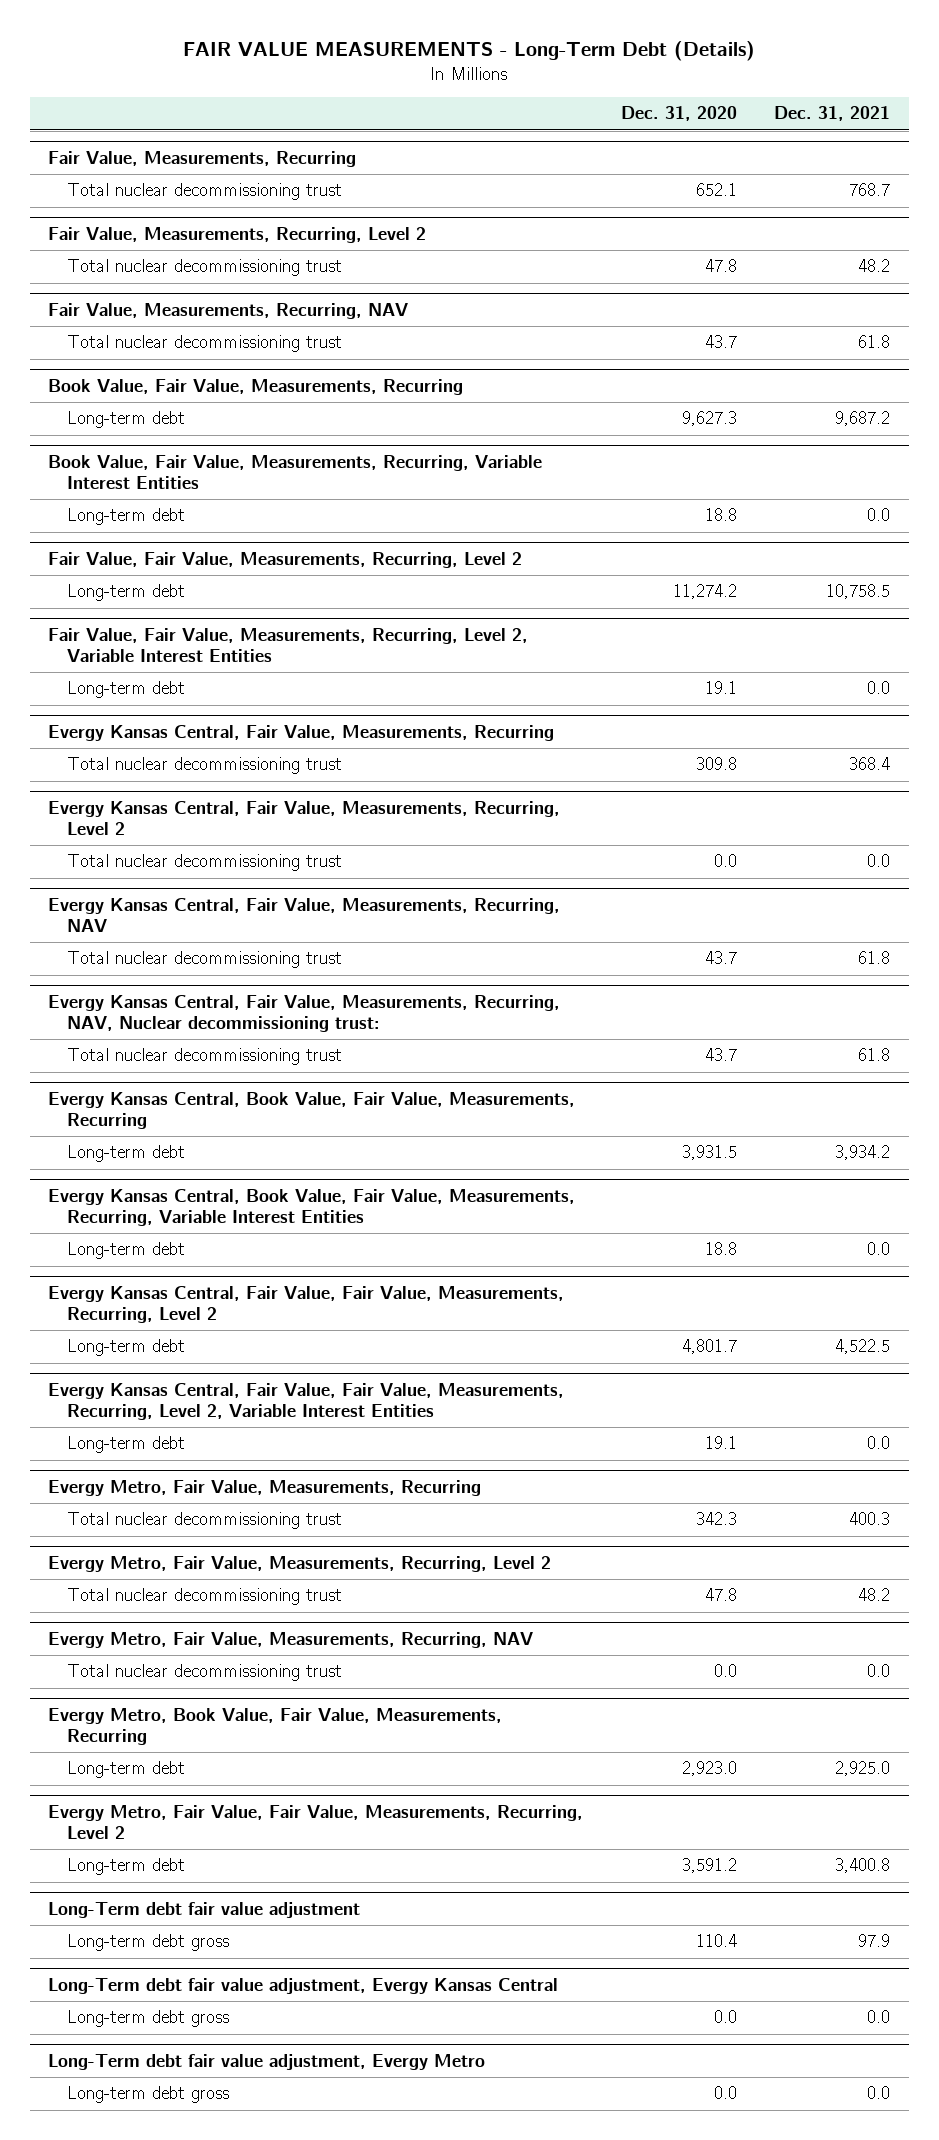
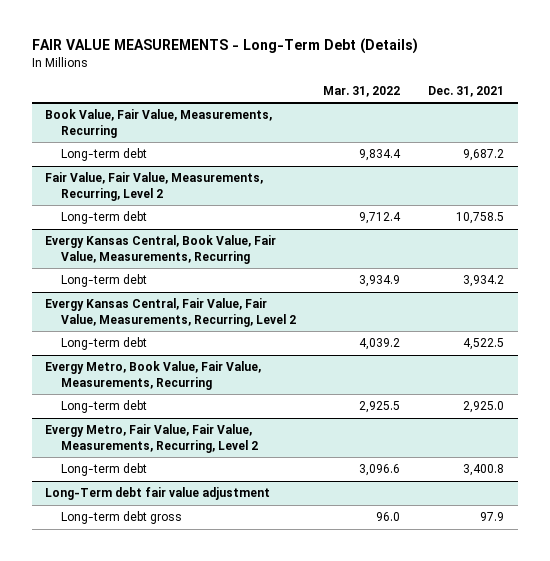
[620,106,737,122] Dec. 31, 2020 -> none
none -> [323,85,401,97] Mar. 31, 2022
[48,150,357,167] Fair Value, Measurements, Recurring -> none
[66,183,342,201] Total nuclear decommissioning trust -> none
[48,226,427,243] Fair Value, Measurements, Recurring, Level 2 -> none
[66,259,342,277] Total nuclear decommissioning trust -> none
[48,302,409,319] Fair Value, Measurements, Recurring, NAV -> none
[66,335,342,353] Total nuclear decommissioning trust -> none
[48,454,543,489] Book Value, Fair Value, Measurements, Recurring, Variable Interest Entities -> none
[66,508,185,526] Long-term debt -> none
[48,627,529,662] Fair Value, Fair Value, Measurements, Recurring, Level 2, Variable Interest Entities -> none
[66,681,185,699] Long-term debt -> none
[48,724,555,741] Evergy Kansas Central, Fair Value, Measurements, Recurring -> none
[66,757,342,775] Total nuclear decommissioning trust -> none
[48,800,561,835] Evergy Kansas Central, Fair Value, Measurements, Recurring, Level 2 -> none
[66,854,342,872] Total nuclear decommissioning trust -> none
[48,897,561,932] Evergy Kansas Central, Fair Value, Measurements, Recurring, NAV -> none
[66,951,342,969] Total nuclear decommissioning trust -> none
[48,994,561,1032] Evergy Kansas Central, Fair Value, Measurements, Recurring, NAV, Nuclear decommissioning trust: -> none
[66,1048,342,1066] Total nuclear decommissioning trust -> none
[48,1188,576,1226] Evergy Kansas Central, Book Value, Fair Value, Measurements, Recurring, Variable Interest Entities -> none
[66,1242,185,1260] Long-term debt -> none
[48,1382,565,1420] Evergy Kansas Central, Fair Value, Fair Value, Measurements, Recurring, Level 2, Variable Interest Entities -> none
[66,1436,185,1454] Long-term debt -> none
[48,1479,482,1496] Evergy Metro, Fair Value, Measurements, Recurring -> none
[66,1512,342,1530] Total nuclear decommissioning trust -> none
[48,1555,552,1572] Evergy Metro, Fair Value, Measurements, Recurring, Level 2 -> none
[66,1588,342,1606] Total nuclear decommissioning trust -> none
[48,1631,534,1648] Evergy Metro, Fair Value, Measurements, Recurring, NAV -> none
[66,1664,342,1682] Total nuclear decommissioning trust -> none
[48,1977,559,1994] Long-Term debt fair value adjustment, Evergy Kansas Central -> none
[66,2010,229,2028] Long-term debt gross -> none
[48,2053,486,2070] Long-Term debt fair value adjustment, Evergy Metro -> none
[66,2086,229,2104] Long-term debt gross -> none

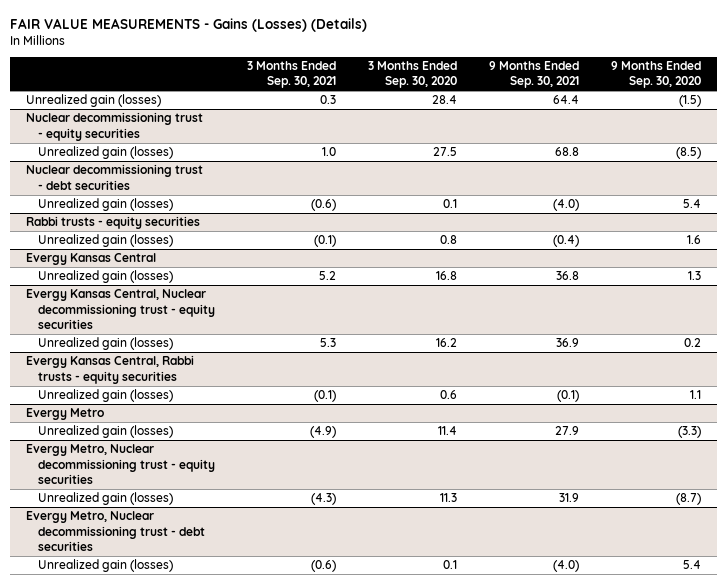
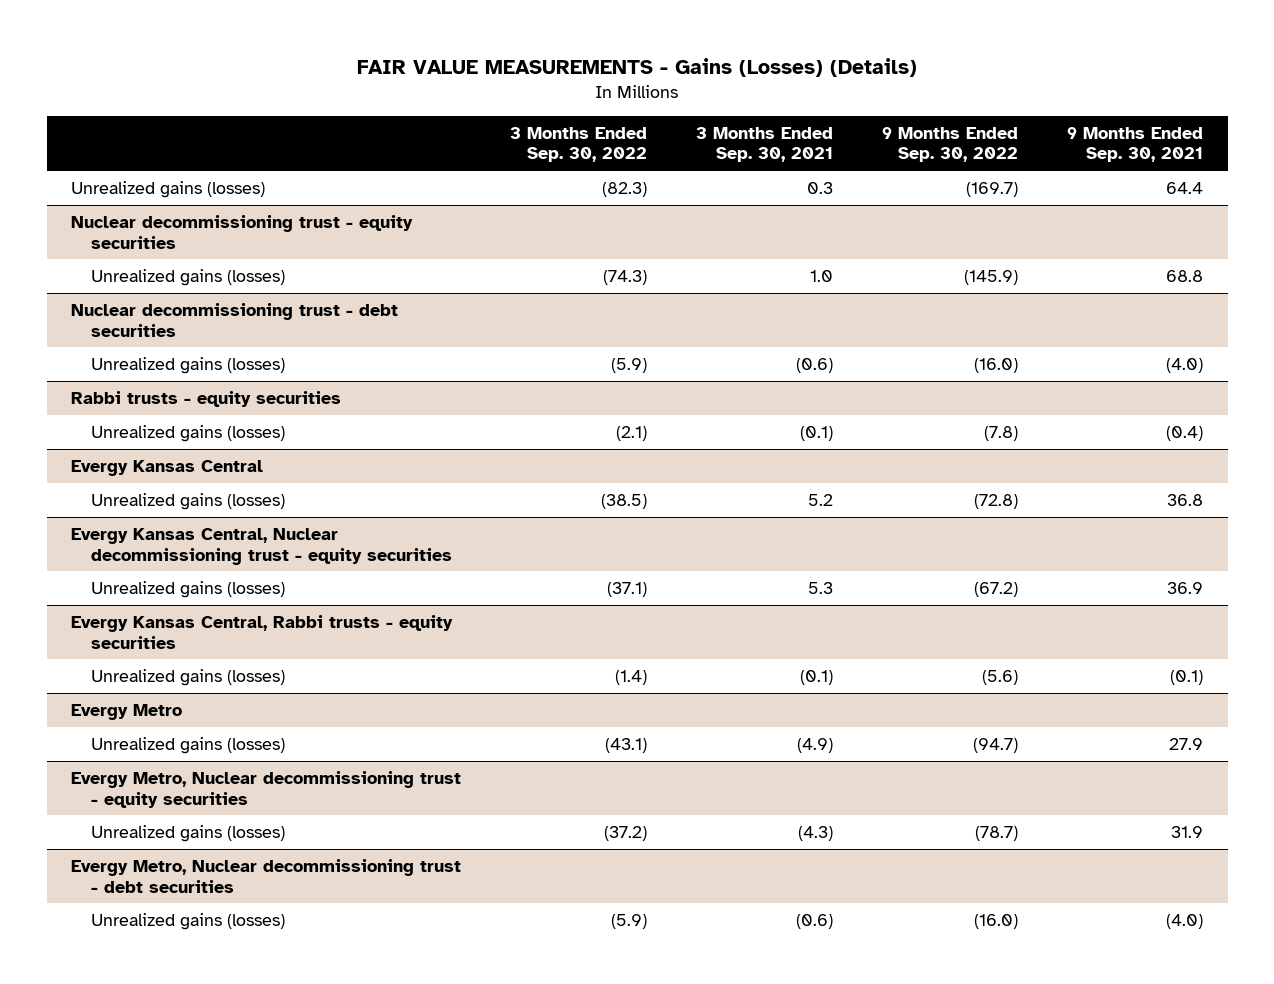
[367,61,457,89] 3 Months Ended Sep. 30, 2020 -> none
[611,61,702,89] 9 Months Ended Sep. 30, 2020 -> none
none -> [510,126,648,163] 3 Months Ended Sep. 30, 2022
none -> [882,126,1019,163] 9 Months Ended Sep. 30, 2022
[26,94,162,108] Unrealized gain (losses) -> [71,180,266,198] Unrealized gains (losses)
[37,146,173,160] Unrealized gain (losses) -> [90,268,285,286] Unrealized gains (losses)
[37,198,173,212] Unrealized gain (losses) -> [90,356,285,374] Unrealized gains (losses)
[37,234,173,248] Unrealized gain (losses) -> [90,424,285,442] Unrealized gains (losses)
[37,270,173,284] Unrealized gain (losses) -> [90,492,285,510] Unrealized gains (losses)
[37,337,173,351] Unrealized gain (losses) -> [90,580,285,598] Unrealized gains (losses)
[37,389,173,403] Unrealized gain (losses) -> [90,668,285,686] Unrealized gains (losses)
[37,425,173,439] Unrealized gain (losses) -> [90,736,285,754] Unrealized gains (losses)
[37,492,173,506] Unrealized gain (losses) -> [90,824,285,842] Unrealized gains (losses)
[37,559,173,573] Unrealized gain (losses) -> [90,912,285,930] Unrealized gains (losses)

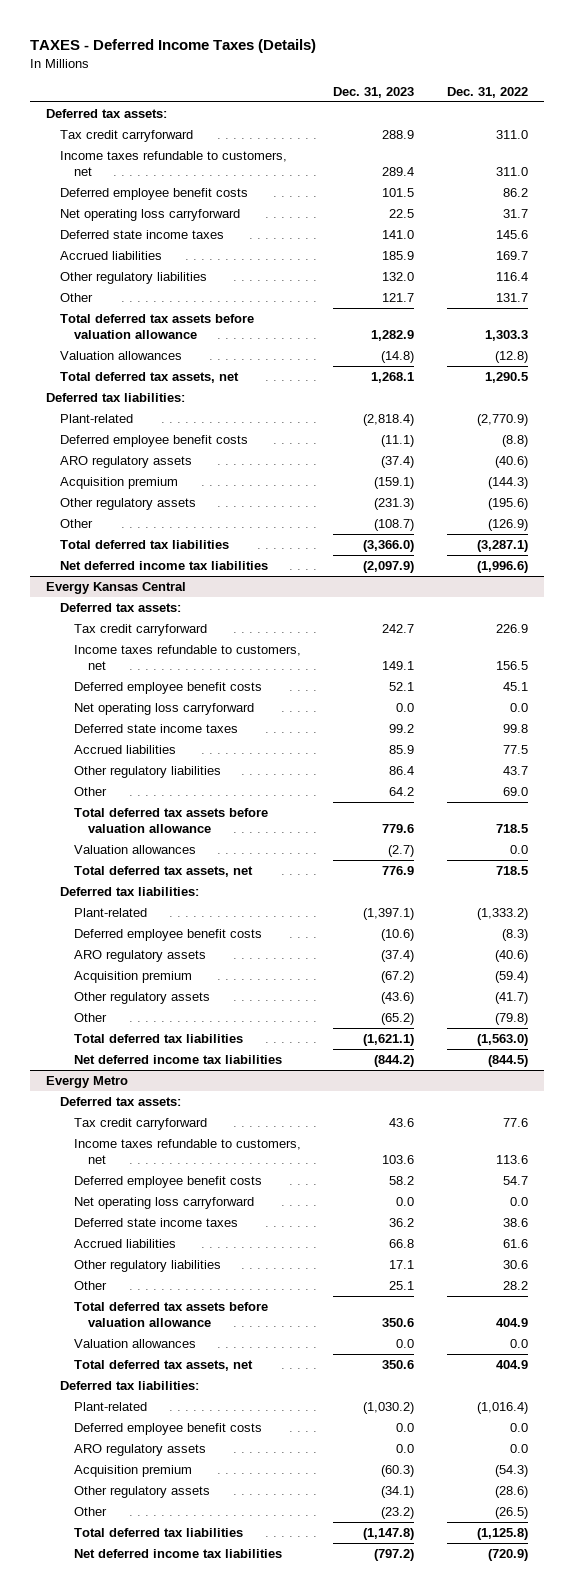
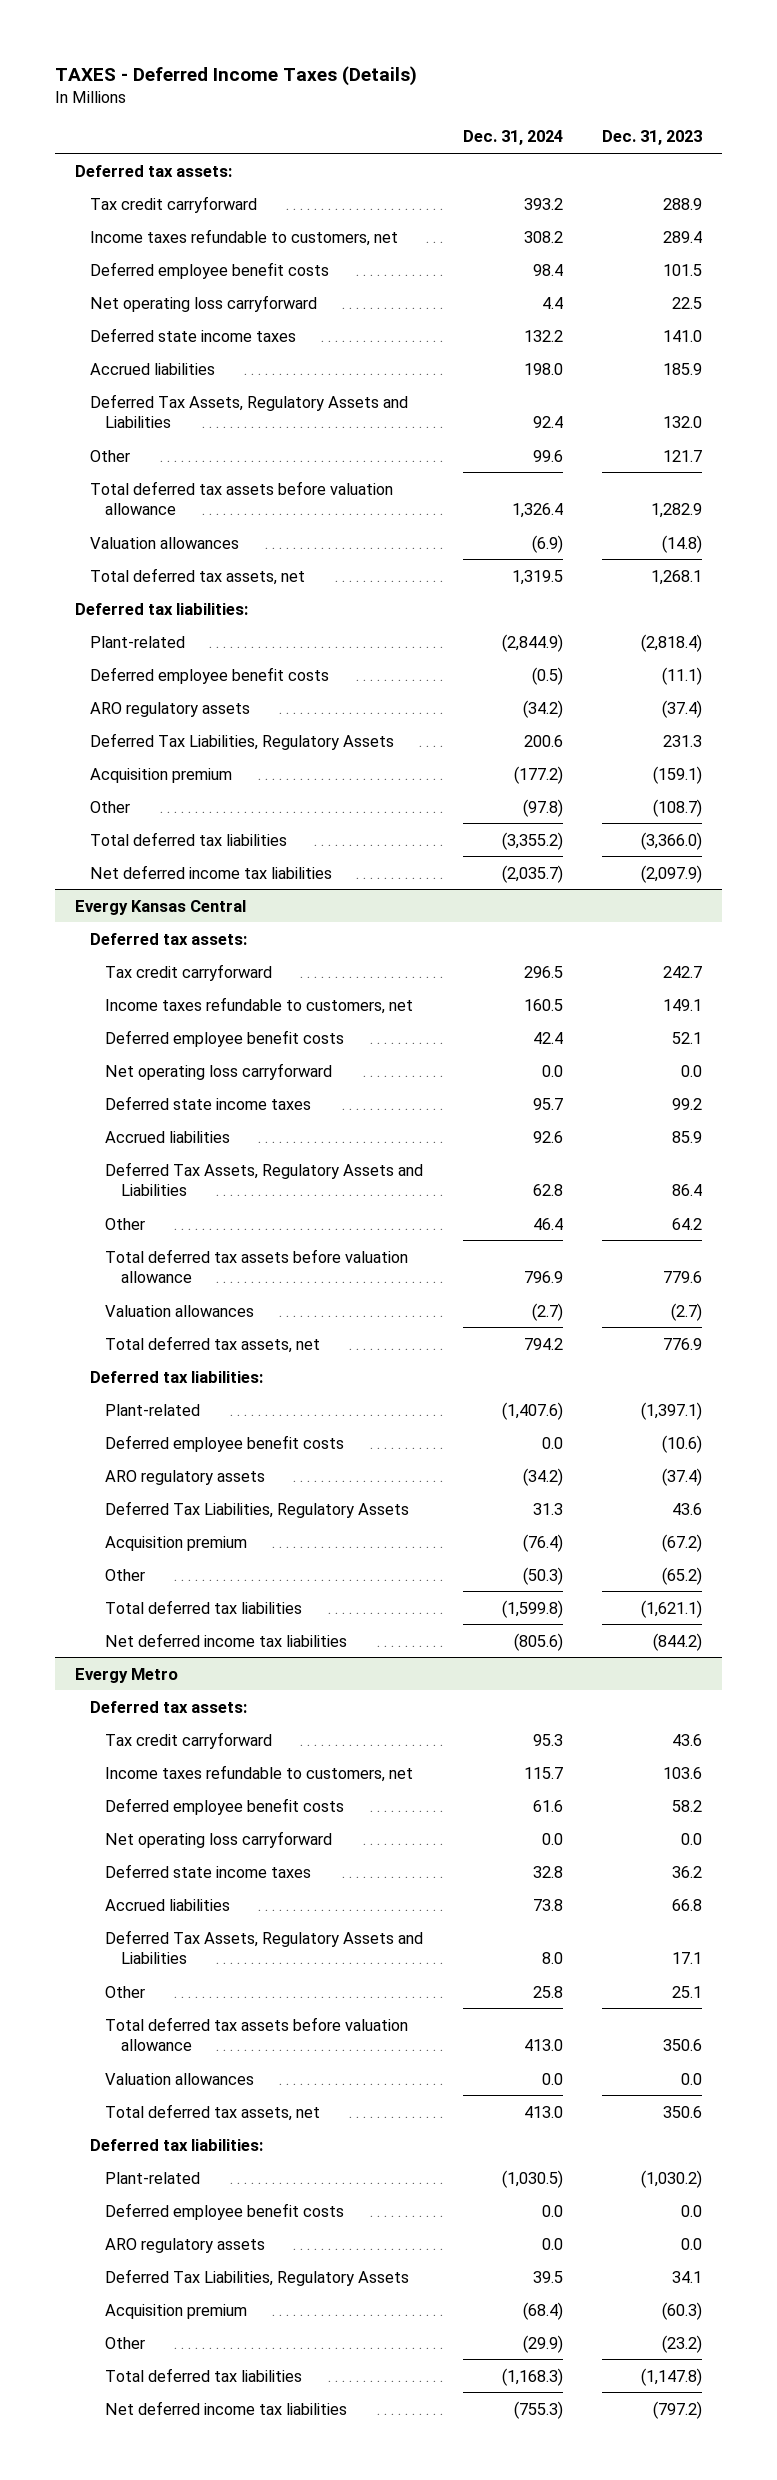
[446,86,528,98] Dec. 31, 2022 -> none
none -> [462,130,563,146] Dec. 31, 2024
[60,271,208,284] Other regulatory liabilities -> [90,393,409,429] Deferred Tax Assets, Regulatory Assets and Liabilities
none -> [90,732,395,750] Deferred Tax Liabilities, Regulatory Assets
[60,497,197,510] Other regulatory assets -> none
[73,765,221,778] Other regulatory liabilities -> [105,1161,424,1197] Deferred Tax Assets, Regulatory Assets and Liabilities
none -> [105,1500,410,1518] Deferred Tax Liabilities, Regulatory Assets
[73,991,210,1004] Other regulatory assets -> none
[73,1259,221,1272] Other regulatory liabilities -> [105,1929,424,1965] Deferred Tax Assets, Regulatory Assets and Liabilities
none -> [105,2268,410,2286] Deferred Tax Liabilities, Regulatory Assets
[73,1485,210,1498] Other regulatory assets -> none

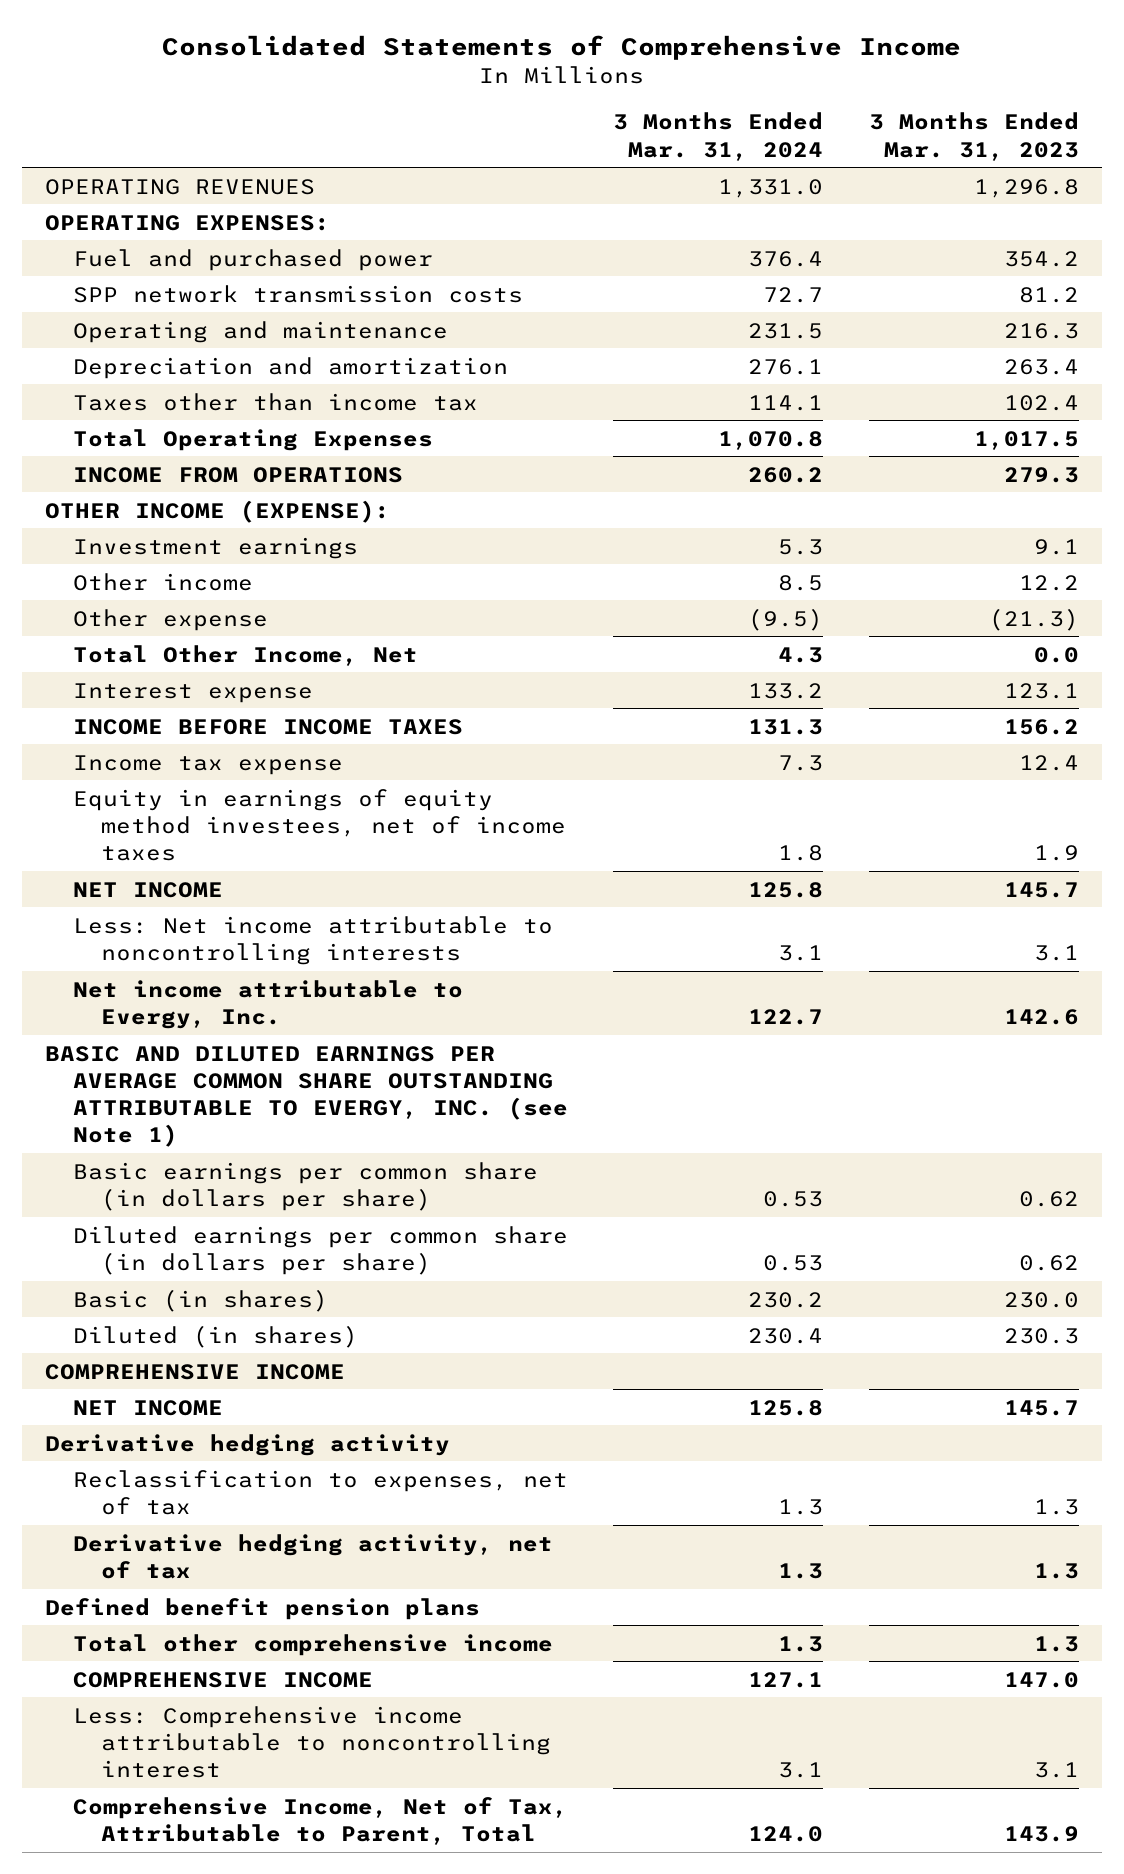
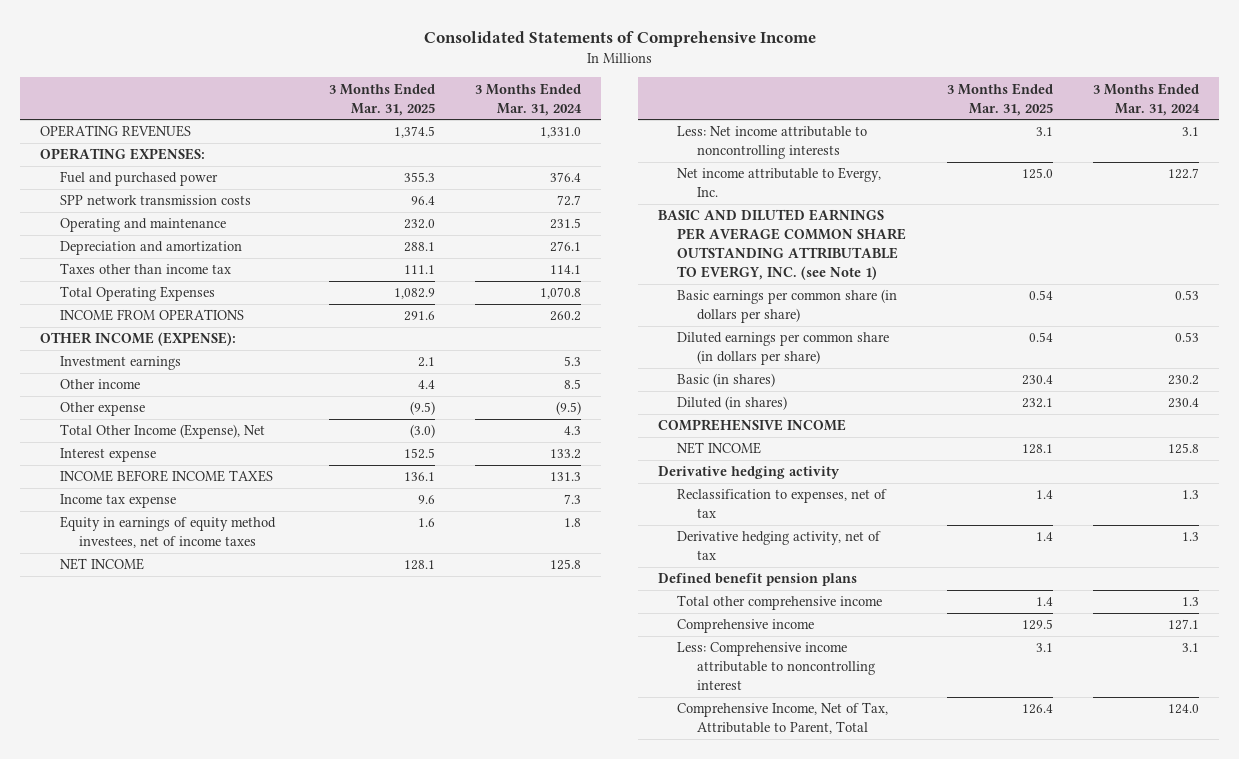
[869,112,1080,161] 3 Months Ended Mar. 31, 2023 -> none
none -> [328,82,435,116] 3 Months Ended Mar. 31, 2025
[72,644,418,666] Total Other Income, Net -> [59,424,265,440] Total Other Income (Expense), Net
[72,1671,373,1688] COMPREHENSIVE INCOME -> [677,619,815,634] Comprehensive income

